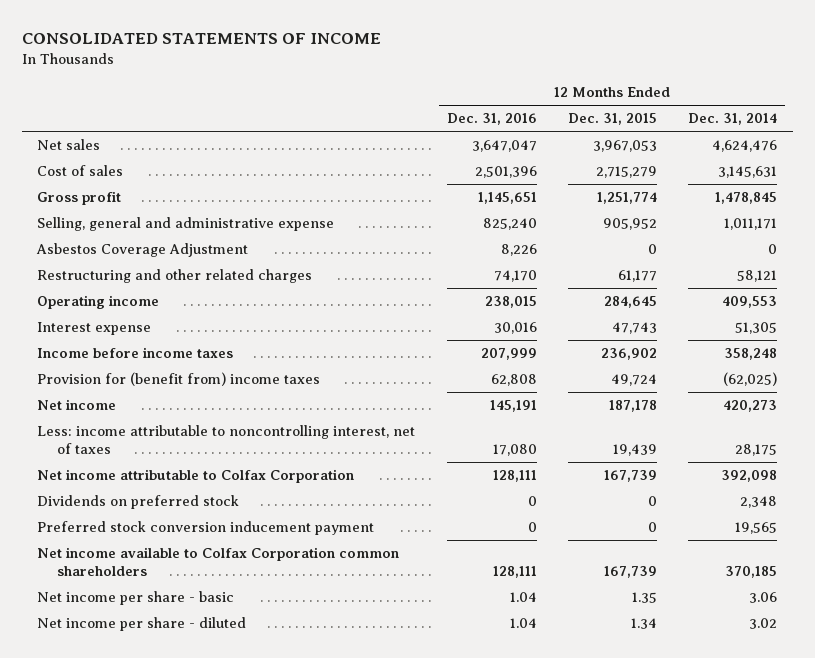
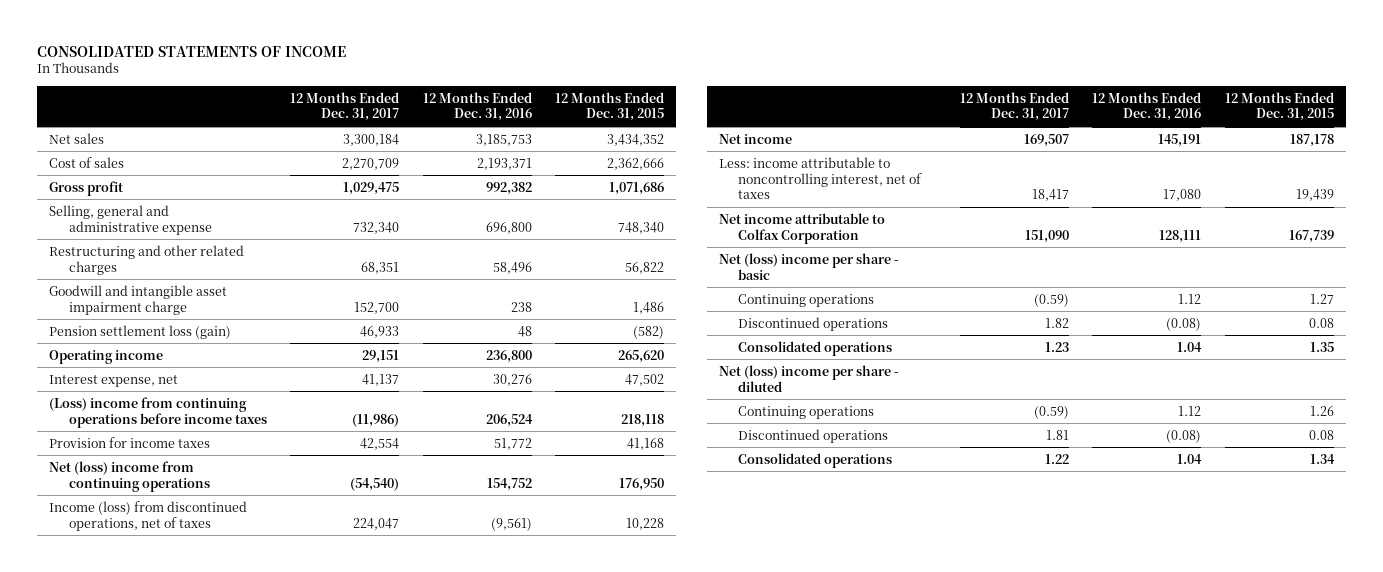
[688,113,778,126] Dec. 31, 2014 -> none
none -> [290,91,400,122] 12 Months Ended Dec. 31, 2017
[36,243,249,258] Asbestos Coverage Adjustment -> none
[471,140,537,153] 3,647,047 -> [475,133,532,146] 3,185,753
[593,140,658,153] 3,967,053 -> [607,133,665,146] 3,434,352
[474,166,537,179] 2,501,396 -> [476,157,532,170] 2,193,371
[596,166,658,179] 2,715,279 -> [607,157,665,170] 2,362,666
[477,192,537,205] 1,145,651 -> [485,181,532,195] 992,382
[597,192,658,205] 1,251,774 -> [609,181,665,195] 1,071,686
[482,218,537,231] 825,240 -> [485,221,532,234] 696,800
[603,218,658,231] 905,952 -> [618,221,665,234] 748,340
[493,270,537,283] 74,170 -> [492,261,532,274] 58,496
[618,270,658,283] 61,177 -> [625,261,665,274] 56,822
none -> [49,284,228,315] Goodwill and intangible asset impairment charge
none -> [49,324,232,339] Pension settlement loss (gain)
[484,296,537,309] 238,015 -> [485,349,532,363] 236,800
[604,296,658,309] 284,645 -> [618,349,665,363] 265,620
[37,322,152,336] Interest expense -> [49,374,179,387] Interest expense, net
[493,322,537,335] 30,016 -> [492,373,532,386] 30,276
[612,322,658,335] 47,743 -> [625,373,665,386] 47,502
[37,347,234,359] Income before income taxes -> [49,396,267,428] (Loss) income from continuing operations before income taxes
[480,348,537,361] 207,999 -> [485,413,533,427] 206,524
[601,348,658,361] 236,902 -> [621,413,665,427] 218,118
[37,372,321,387] Provision for (benefit from) income taxes -> [49,436,211,448] Provision for income taxes
[490,374,537,387] 62,808 -> [493,437,532,450] 51,772
[611,374,658,387] 49,724 -> [627,437,665,450] 41,168
none -> [49,460,210,492] Net (loss) income from continuing operations
none -> [49,500,248,531] Income (loss) from discontinued operations, net of taxes
[37,495,240,510] Dividends on preferred stock -> none
[37,521,375,536] Preferred stock conversion inducement payment -> none
[37,547,400,577] Net income available to Colfax Corporation common shareholders -> none
none -> [718,252,899,280] Net (loss) income per share - basic
none -> [738,293,875,307] Continuing operations
none -> [738,316,889,331] Discontinued operations
[37,591,235,606] Net income per share - basic -> [738,340,893,356] Consolidated operations
none -> [718,364,899,392] Net (loss) income per share - diluted
none -> [738,405,875,419] Continuing operations
none -> [738,428,889,443] Discontinued operations
[37,617,247,632] Net income per share - diluted -> [738,452,893,468] Consolidated operations

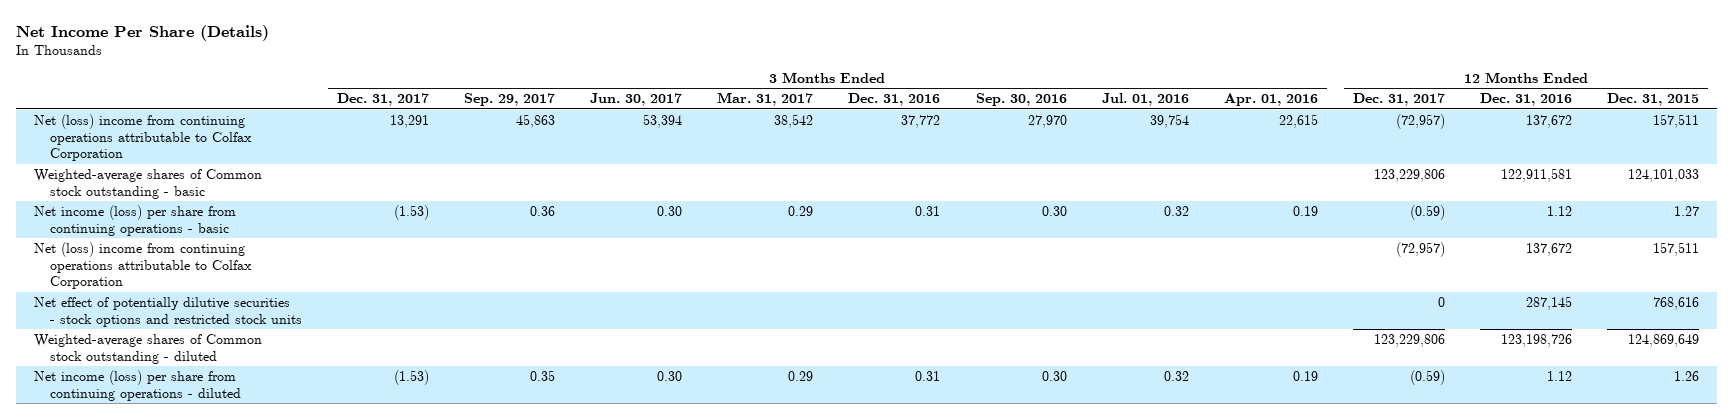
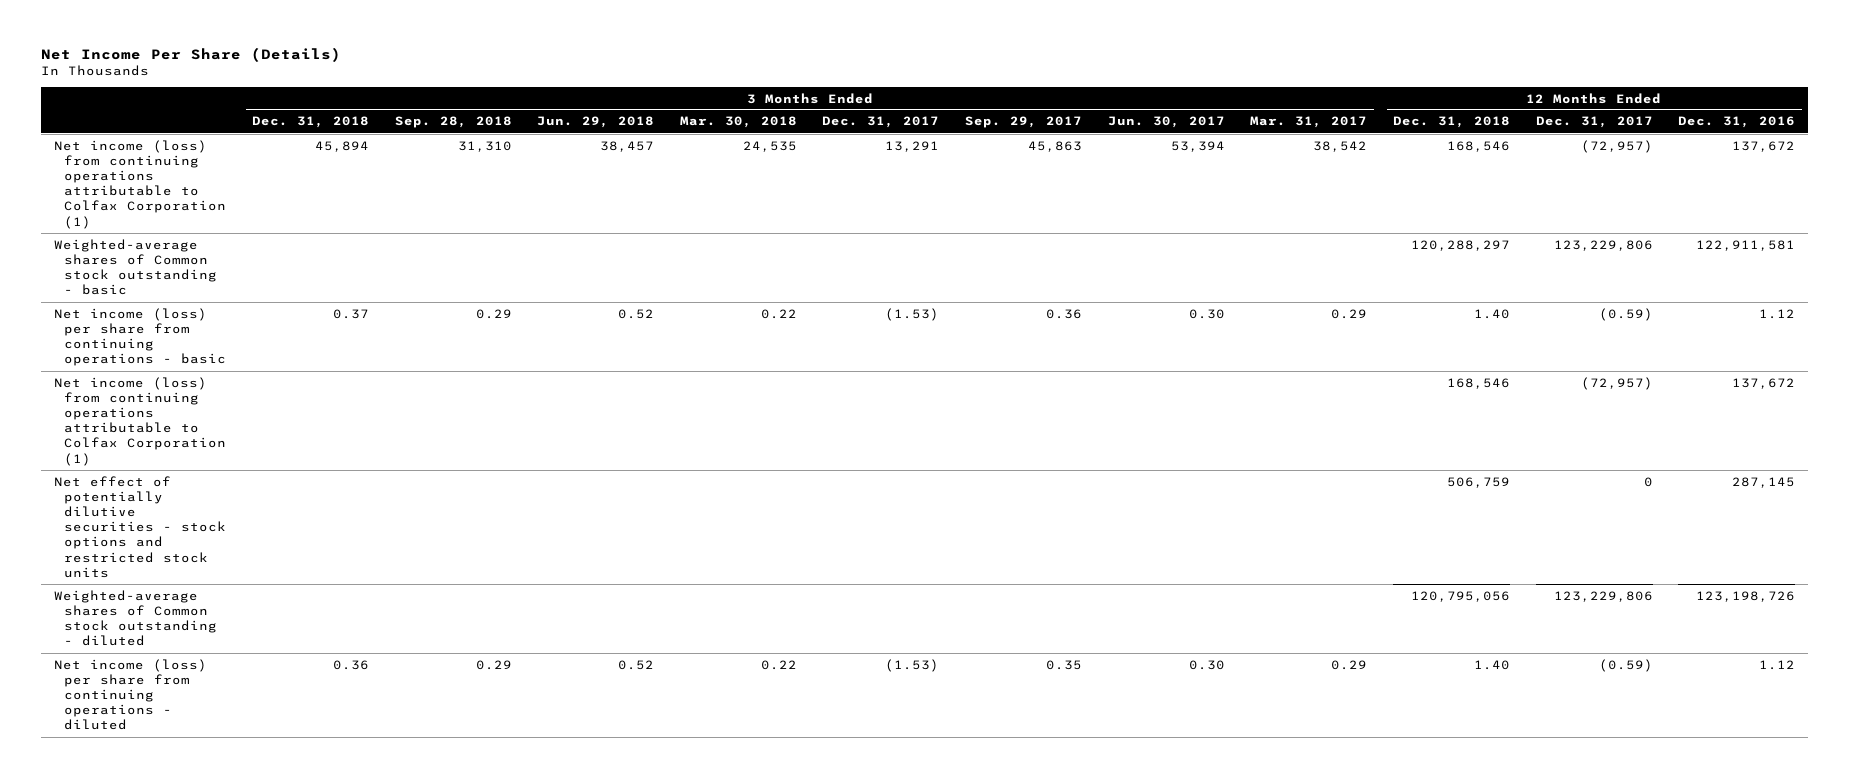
[848,93,941,107] Dec. 31, 2016 -> none
[975,93,1067,107] Sep. 30, 2016 -> none
[1101,93,1189,107] Jul. 01, 2016 -> none
[1223,93,1318,107] Apr. 01, 2016 -> none
[1607,93,1700,107] Dec. 31, 2015 -> none
none -> [251,116,369,129] Dec. 31, 2018
none -> [394,116,512,129] Sep. 28, 2018
none -> [537,116,655,129] Jun. 29, 2018
none -> [679,116,797,129] Mar. 30, 2018
none -> [1392,116,1510,129] Dec. 31, 2018
[33,113,252,162] Net (loss) income from continuing operations attributable to Colfax Corporation -> [53,139,227,229] Net income (loss) from continuing operations attributable to Colfax Corporation (1)
[33,241,252,290] Net (loss) income from continuing operations attributable to Colfax Corporation -> [53,376,227,466] Net income (loss) from continuing operations attributable to Colfax Corporation (1)

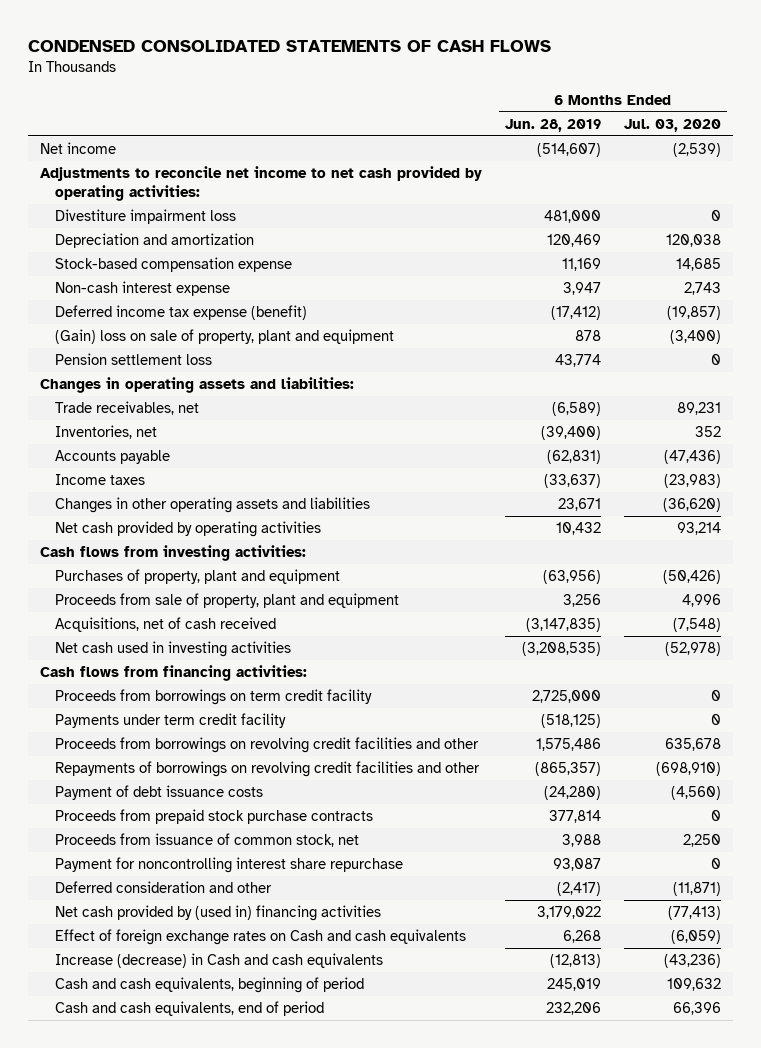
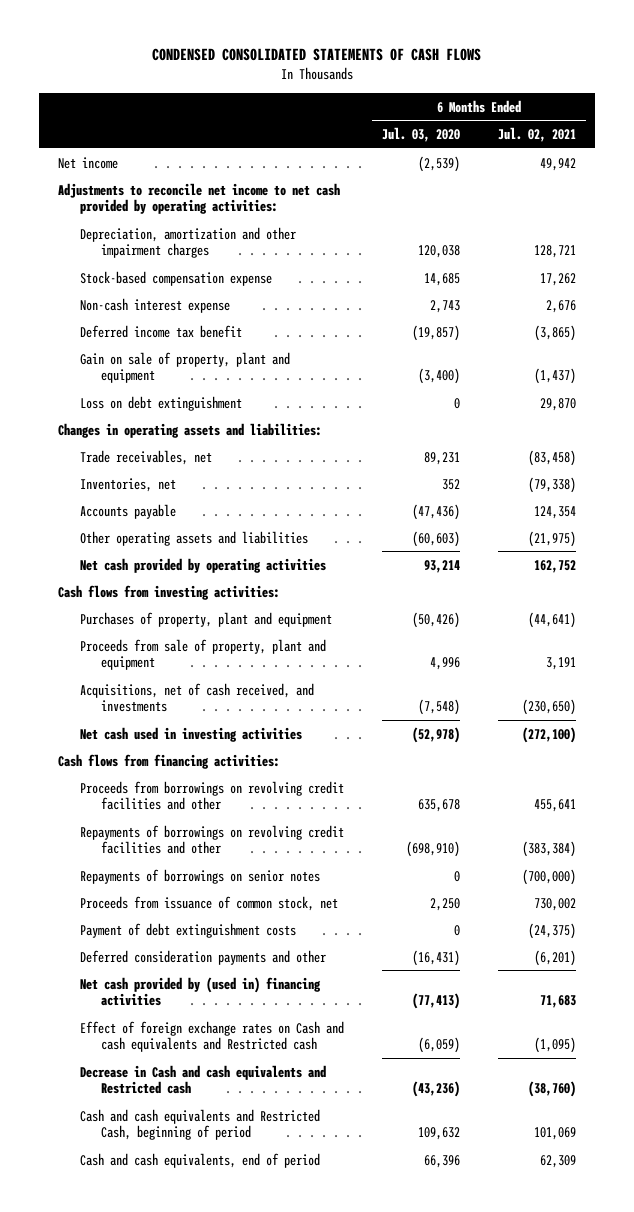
[504,118,601,132] Jun. 28, 2019 -> none
none -> [498,126,577,142] Jul. 02, 2021
[54,209,236,225] Divestiture impairment loss -> none
[54,233,254,249] Depreciation and amortization -> [79,226,296,259] Depreciation, amortization and other impairment charges
[54,353,212,366] Pension settlement loss -> none
[54,305,307,321] Deferred income tax expense (benefit) -> [79,324,242,338] Deferred income tax benefit
[54,329,394,345] (Gain) loss on sale of property, plant and equipment -> [79,351,290,384] Gain on sale of property, plant and equipment
none -> [79,395,242,411] Loss on debt extinguishment
[54,474,145,486] Income taxes -> none
[54,497,370,514] Changes in other operating assets and liabilities -> [79,530,308,546] Other operating assets and liabilities
[663,498,722,513] (36,620) -> [411,530,460,547] (60,603)
[54,617,276,633] Acquisitions, net of cash received -> [79,682,314,713] Acquisitions, net of cash received, and investments
[54,689,372,706] Proceeds from borrowings on term credit facility -> none
[54,713,286,729] Payments under term credit facility -> none
[54,785,263,801] Payment of debt issuance costs -> none
[54,809,373,825] Proceeds from prepaid stock purchase contracts -> none
none -> [79,868,320,884] Repayments of borrowings on senior notes
[54,857,403,874] Payment for noncontrolling interest share repurchase -> none
none -> [79,922,296,938] Payment of debt extinguishment costs
[54,881,272,894] Deferred consideration and other -> [79,949,326,965] Deferred consideration payments and other
[673,882,722,897] (11,871) -> [411,949,460,966] (16,431)
[54,929,466,946] Effect of foreign exchange rates on Cash and cash equivalents -> [79,1020,344,1053] Effect of foreign exchange rates on Cash and cash equivalents and Restricted cash
[54,953,383,969] Increase (decrease) in Cash and cash equivalents -> [79,1064,326,1095] Decrease in Cash and cash equivalents and Restricted cash
[54,977,364,994] Cash and cash equivalents, beginning of period -> [79,1108,320,1141] Cash and cash equivalents and Restricted Cash, beginning of period

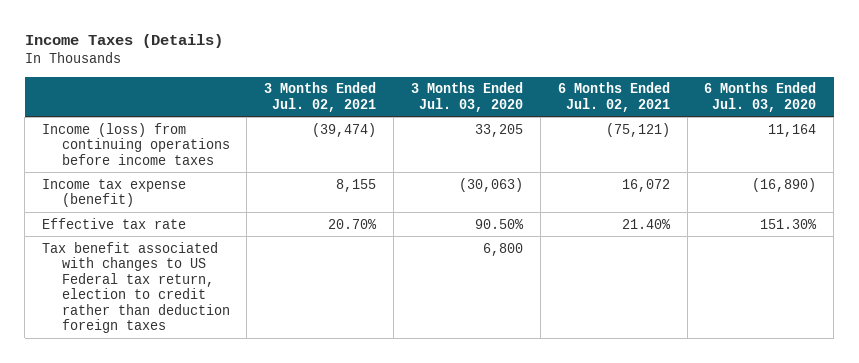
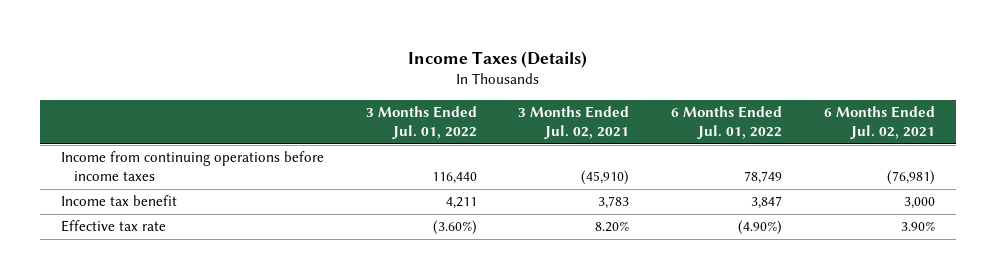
[411,82,524,112] 3 Months Ended Jul. 03, 2020 -> none
[704,82,817,112] 6 Months Ended Jul. 03, 2020 -> none
none -> [365,106,477,140] 3 Months Ended Jul. 01, 2022
none -> [671,106,783,140] 6 Months Ended Jul. 01, 2022
[42,241,230,334] Tax benefit associated with changes to US Federal tax return, election to credit rather than deduction foreign taxes -> none
[42,122,230,165] Income (loss) from continuing operations before income taxes -> [61,151,325,182] Income from continuing operations before income taxes
[312,122,377,137] (39,474) -> [581,170,630,186] (45,910)
[605,122,670,137] (75,121) -> [886,170,935,186] (76,981)
[42,178,187,208] Income tax expense (benefit) -> [61,195,178,207] Income tax benefit
[336,178,377,192] 8,155 -> [598,196,630,210] 3,783
[621,178,670,192] 16,072 -> [903,197,935,210] 3,000
[328,218,378,229] 20.70% -> [595,221,630,233] 8.20%
[621,218,671,229] 21.40% -> [900,221,935,232] 3.90%

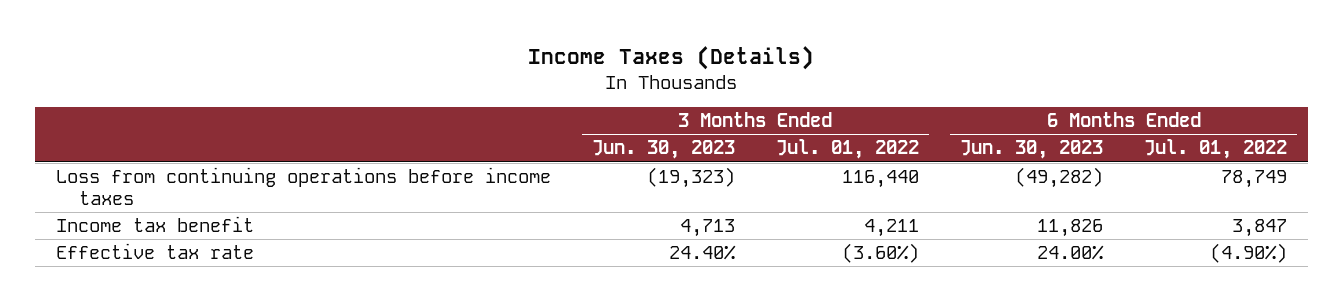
[518,106,630,140] 3 Months Ended Jul. 02, 2021 -> none
[823,106,935,140] 6 Months Ended Jul. 02, 2021 -> none
none -> [591,140,735,160] Jun. 30, 2023
none -> [959,140,1103,160] Jun. 30, 2023
[61,151,325,182] Income from continuing operations before income taxes -> [55,167,551,205] Loss from continuing operations before income taxes

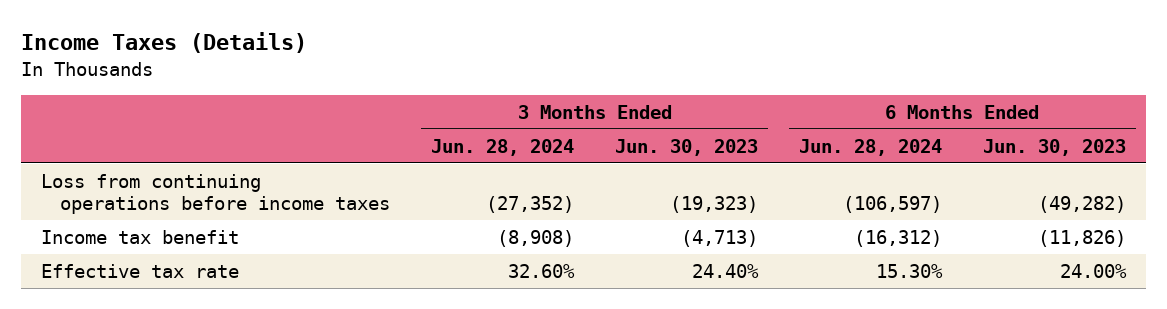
[775,139,919,160] Jul. 01, 2022 -> none
[1144,139,1288,160] Jul. 01, 2022 -> none
none -> [431,138,575,156] Jun. 28, 2024
none -> [798,138,942,156] Jun. 28, 2024
[679,219,735,238] 4,713 -> [681,229,759,247] (4,713)
[1036,219,1103,238] 11,826 -> [1037,229,1126,247] (11,826)

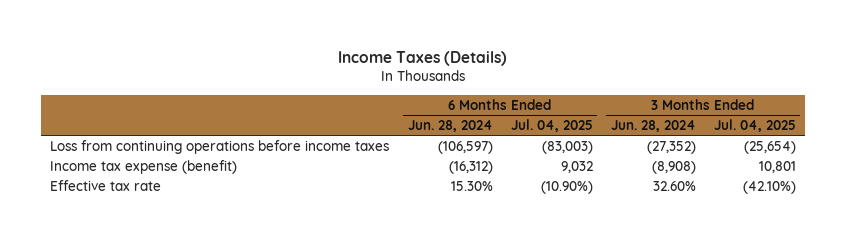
[615,138,759,156] Jun. 30, 2023 -> none
[982,138,1126,156] Jun. 30, 2023 -> none
none -> [510,118,593,132] Jul. 04, 2025
none -> [713,118,796,132] Jul. 04, 2025
[40,229,239,244] Income tax benefit -> [50,159,238,174] Income tax expense (benefit)

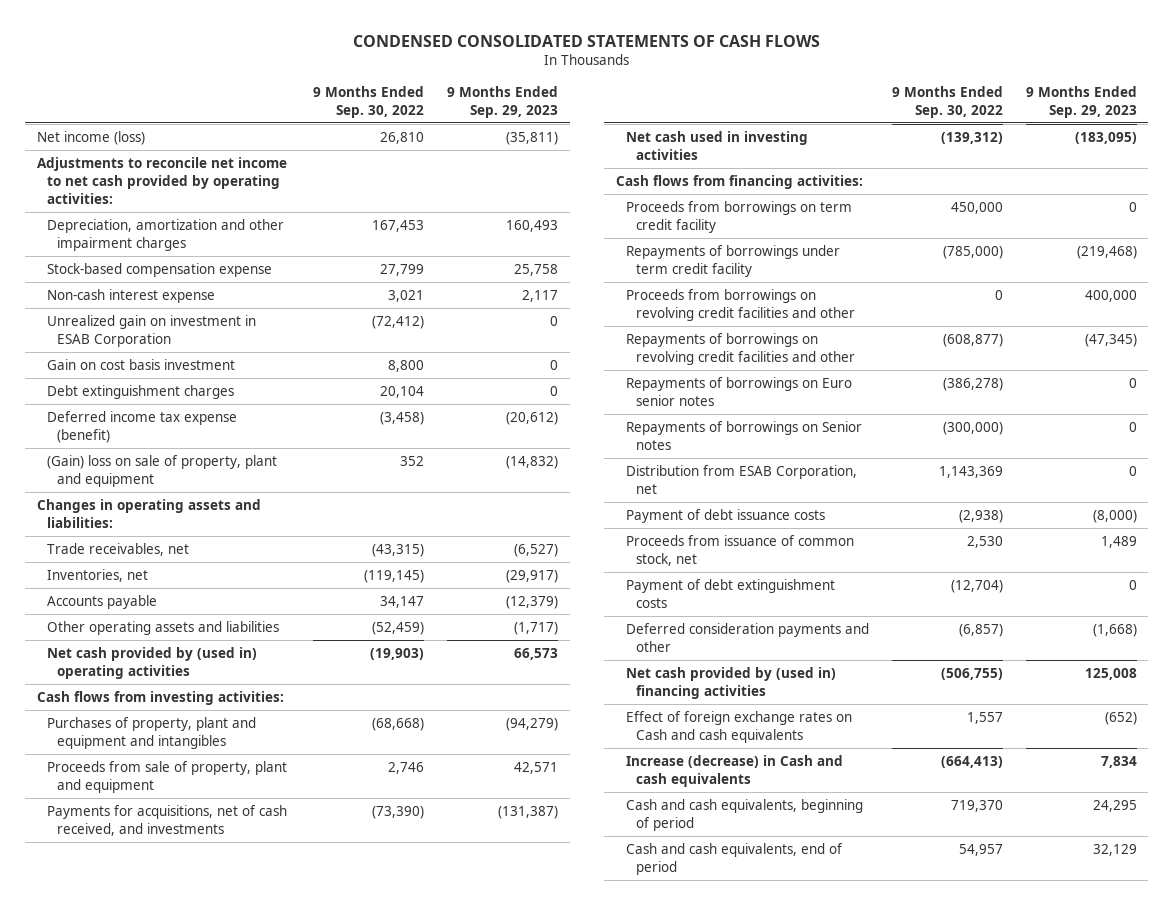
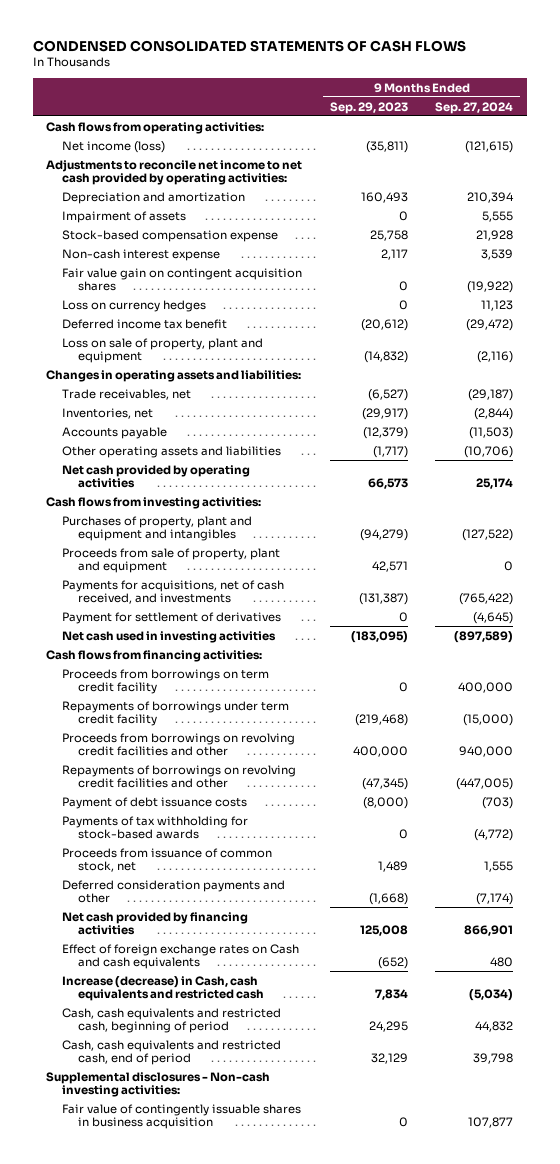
[312,85,424,118] 9 Months Ended Sep. 30, 2022 -> none
none -> [435,101,514,114] Sep. 27, 2024
none -> [46,121,265,134] Cash flows from operating activities:
[46,219,284,251] Depreciation, amortization and other impairment charges -> [62,191,246,204] Depreciation and amortization
none -> [62,210,187,223] Impairment of assets
[46,359,235,371] Gain on cost basis investment -> none
[46,385,234,400] Debt extinguishment charges -> none
none -> [62,267,303,292] Fair value gain on contingent acquisition shares
[46,315,256,347] Unrealized gain on investment in ESAB Corporation -> [62,299,207,312] Loss on currency hedges
[46,411,237,443] Deferred income tax expense (benefit) -> [62,318,228,329] Deferred income tax benefit
[46,455,277,487] (Gain) loss on sale of property, plant and equipment -> [62,337,264,364] Loss on sale of property, plant and equipment
[46,647,257,679] Net cash provided by (used in) operating activities -> [62,464,251,489] Net cash provided by operating activities
none -> [62,611,282,624] Payment for settlement of derivatives
[625,377,852,406] Repayments of borrowings on Euro senior notes -> none
[625,421,862,450] Repayments of borrowings on Senior notes -> none
[625,465,857,494] Distribution from ESAB Corporation, net -> none
none -> [62,815,249,840] Payments of tax withholding for stock-based awards
[625,579,835,608] Payment of debt extinguishment costs -> none
[625,667,836,699] Net cash provided by (used in) financing activities -> [62,911,249,936] Net cash provided by financing activities
[625,755,843,787] Increase (decrease) in Cash and cash equivalents -> [62,975,265,1002] Increase (decrease) in Cash, cash equivalents and restricted cash
[625,799,863,831] Cash and cash equivalents, beginning of period -> [62,1007,282,1034] Cash, cash equivalents and restricted cash, beginning of period
[625,843,843,875] Cash and cash equivalents, end of period -> [62,1039,282,1066] Cash, cash equivalents and restricted cash, end of period
none -> [46,1071,271,1098] Supplemental disclosures - Non-cash investing activities:
none -> [62,1103,302,1130] Fair value of contingently issuable shares in business acquisition

